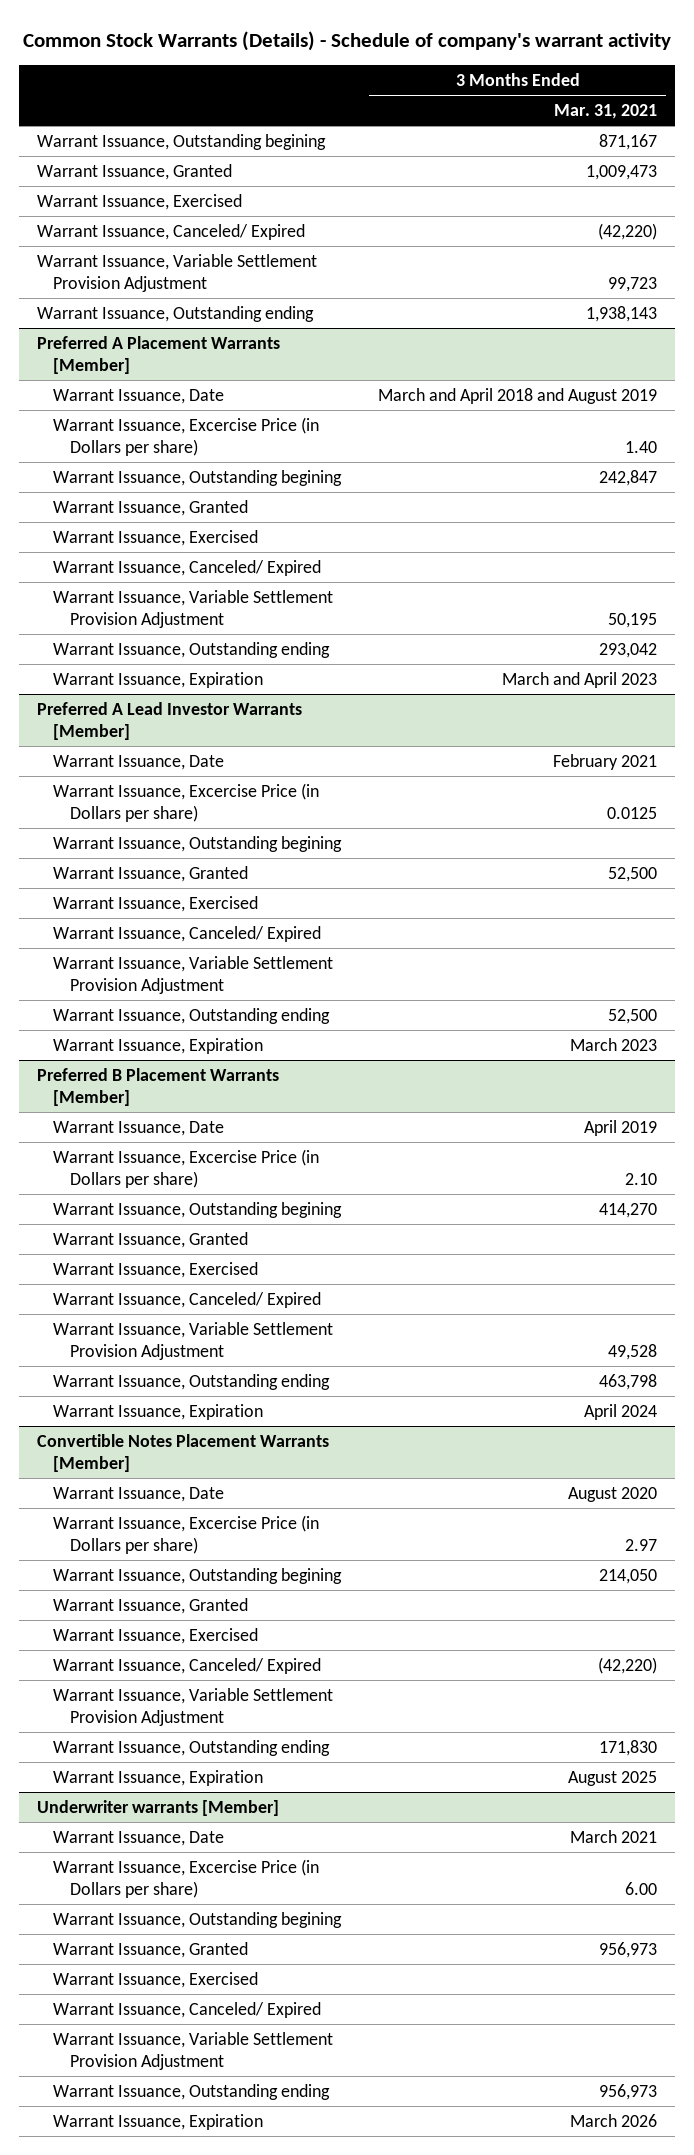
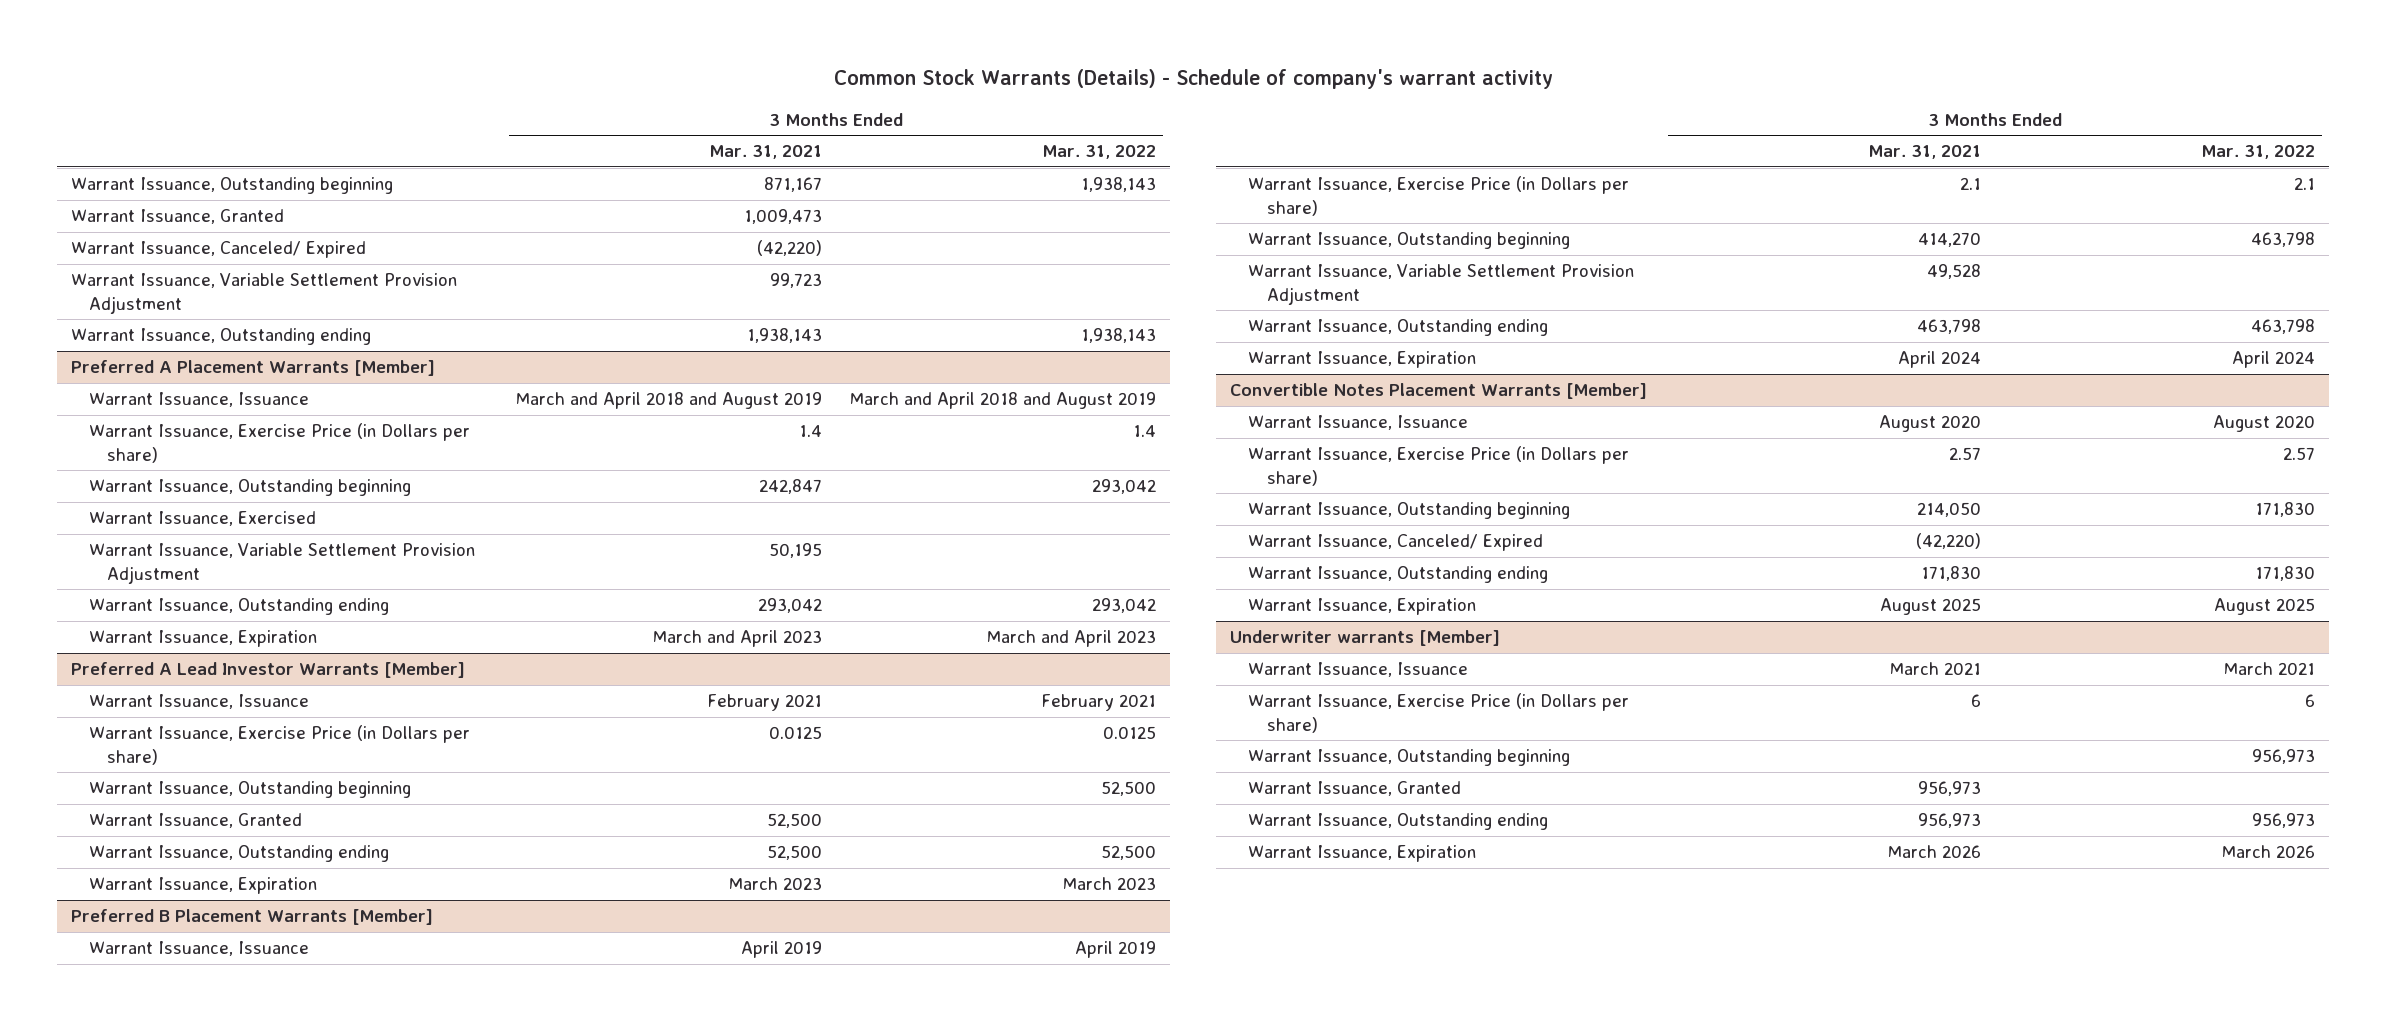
none -> [1041,145,1156,160] Mar. 31, 2022
[37,133,327,150] Warrant Issuance, Outstanding begining -> [70,177,393,195] Warrant Issuance, Outstanding beginning
[37,193,243,210] Warrant Issuance, Exercised -> none
[53,499,249,516] Warrant Issuance, Granted -> none
[53,388,225,404] Warrant Issuance, Date -> [89,392,310,408] Warrant Issuance, Issuance
[53,416,320,456] Warrant Issuance, Excercise Price (in Dollars per share) -> [89,423,471,463] Warrant Issuance, Exercise Price (in Dollars per share)
[625,440,658,453] 1.40 -> [798,425,822,438] 1.4
[53,469,343,486] Warrant Issuance, Outstanding begining -> [89,479,412,497] Warrant Issuance, Outstanding beginning
[53,559,322,576] Warrant Issuance, Canceled/ Expired -> none
[53,754,225,770] Warrant Issuance, Date -> [89,694,310,710] Warrant Issuance, Issuance
[53,782,320,822] Warrant Issuance, Excercise Price (in Dollars per share) -> [89,725,471,765] Warrant Issuance, Exercise Price (in Dollars per share)
[53,835,343,852] Warrant Issuance, Outstanding begining -> [89,781,412,799] Warrant Issuance, Outstanding beginning
[53,895,259,912] Warrant Issuance, Exercised -> none
[53,925,322,942] Warrant Issuance, Canceled/ Expired -> none
[53,955,334,994] Warrant Issuance, Variable Settlement Provision Adjustment -> none
[53,1231,249,1248] Warrant Issuance, Granted -> none
[53,1261,259,1278] Warrant Issuance, Exercised -> none
[53,1291,322,1308] Warrant Issuance, Canceled/ Expired -> none
[53,1120,225,1136] Warrant Issuance, Date -> [89,941,310,957] Warrant Issuance, Issuance
[53,1148,320,1188] Warrant Issuance, Excercise Price (in Dollars per share) -> [1248,176,1630,216] Warrant Issuance, Exercise Price (in Dollars per share)
[625,1172,658,1185] 2.10 -> [1959,177,1981,191] 2.1
[53,1201,343,1218] Warrant Issuance, Outstanding begining -> [1248,232,1571,250] Warrant Issuance, Outstanding beginning
[53,1597,249,1614] Warrant Issuance, Granted -> none
[53,1627,259,1644] Warrant Issuance, Exercised -> none
[53,1486,225,1502] Warrant Issuance, Date -> [1248,415,1469,431] Warrant Issuance, Issuance
[53,1514,320,1554] Warrant Issuance, Excercise Price (in Dollars per share) -> [1248,446,1630,486] Warrant Issuance, Exercise Price (in Dollars per share)
[625,1538,658,1551] 2.97 -> [1948,447,1981,461] 2.57
[53,1567,343,1584] Warrant Issuance, Outstanding begining -> [1248,502,1571,520] Warrant Issuance, Outstanding beginning
[53,1687,334,1726] Warrant Issuance, Variable Settlement Provision Adjustment -> none
[53,1830,225,1846] Warrant Issuance, Date -> [1248,662,1469,678] Warrant Issuance, Issuance
[53,1858,320,1898] Warrant Issuance, Excercise Price (in Dollars per share) -> [1248,693,1630,733] Warrant Issuance, Exercise Price (in Dollars per share)
[625,1881,658,1895] 6.00 -> [1970,694,1981,708] 6
[53,1911,343,1928] Warrant Issuance, Outstanding begining -> [1248,749,1571,767] Warrant Issuance, Outstanding beginning
[53,1971,259,1988] Warrant Issuance, Exercised -> none
[53,2001,322,2018] Warrant Issuance, Canceled/ Expired -> none
[53,2031,334,2070] Warrant Issuance, Variable Settlement Provision Adjustment -> none

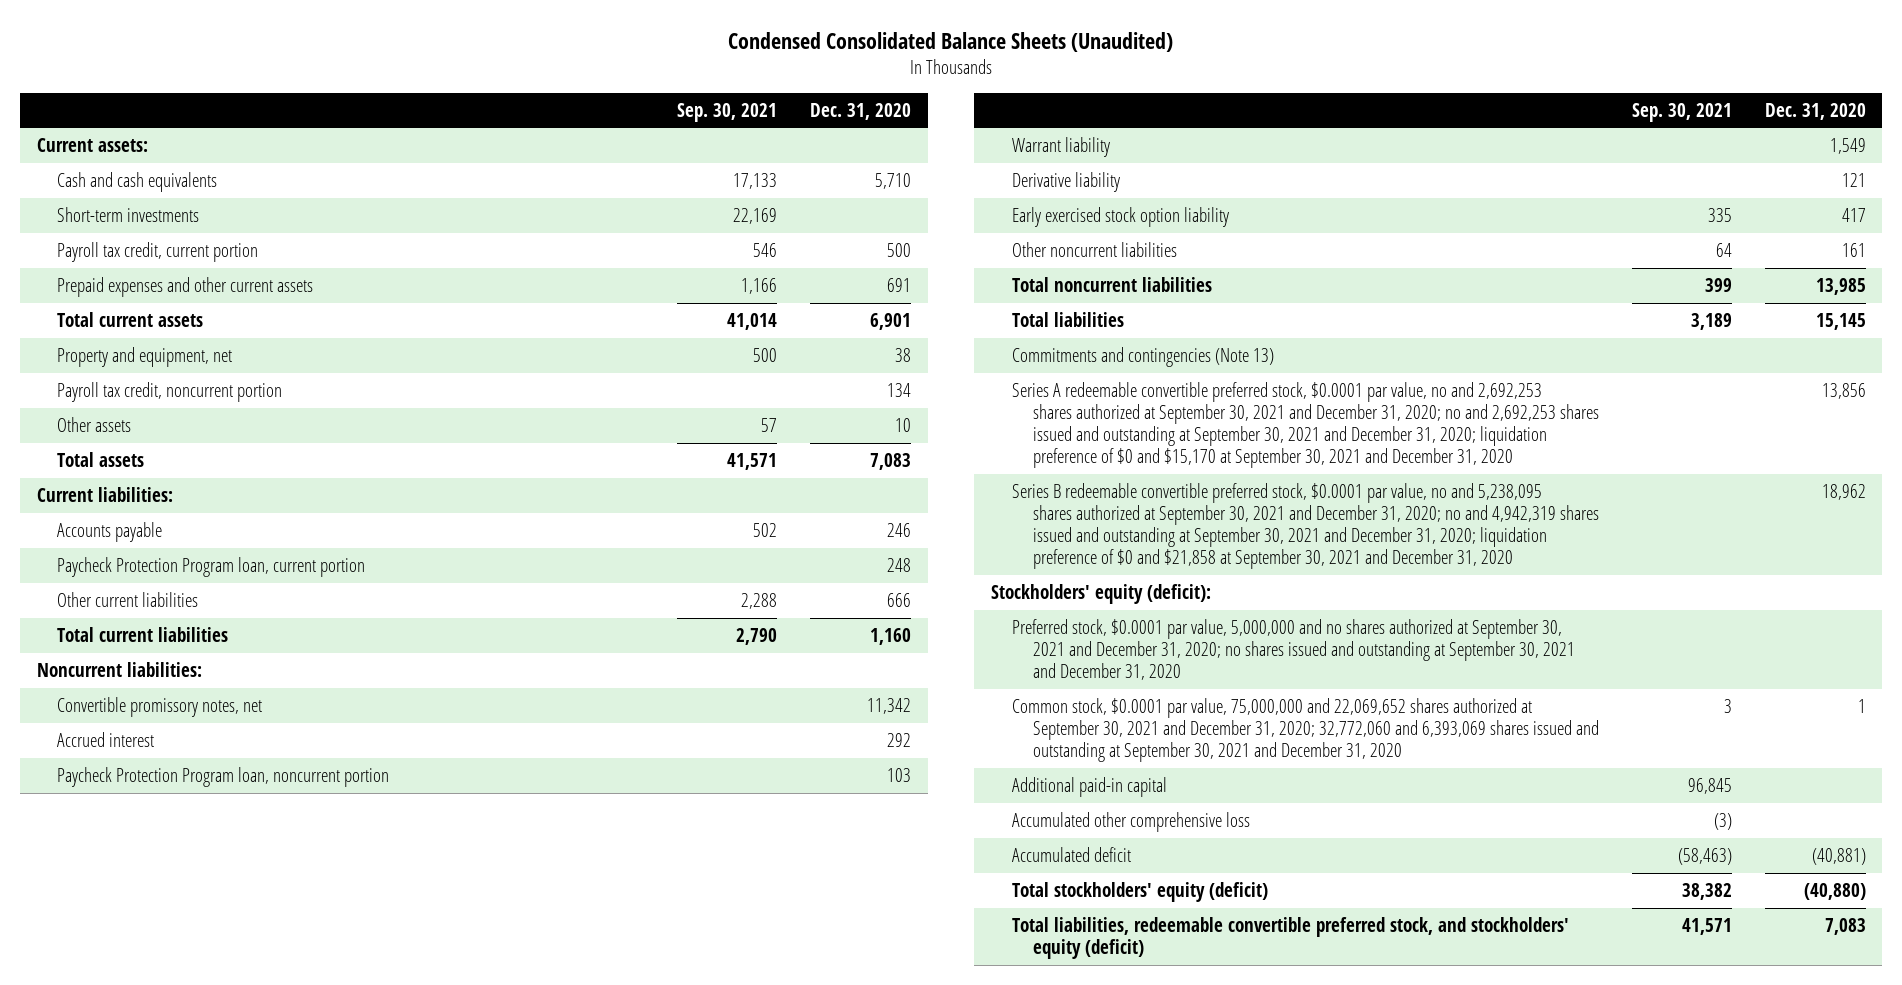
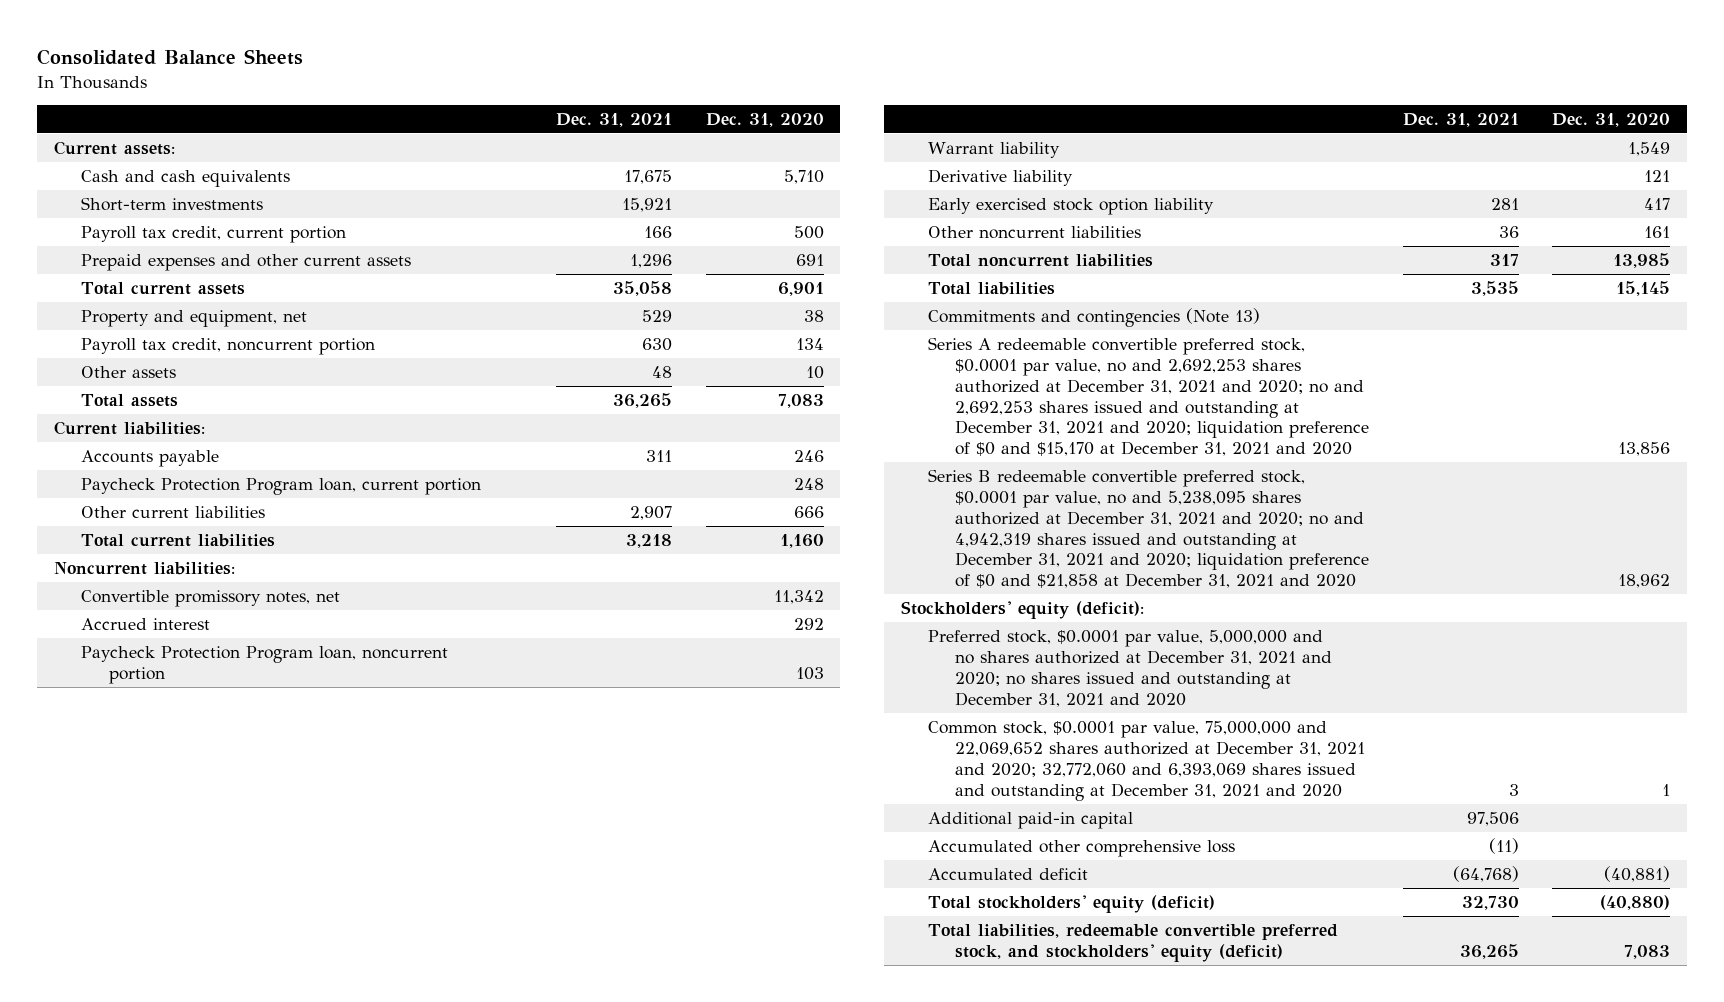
[728,31,1174,52] Condensed Consolidated Balance Sheets (Unaudited) -> [37,49,304,66] Consolidated Balance Sheets
[677,102,778,122] Sep. 30, 2021 -> none
none -> [556,112,673,127] Dec. 31, 2021
[1011,382,1599,468] Series A redeemable convertible preferred stock, $0.0001 par value, no and 2,692,253 shares authorized at September 30, 2021 and December 31, 2020; no and 2,692,253 shares issued and outstanding at September 30, 2021 and December 31, 2020; liquidation preference of $0 and $15,170 at September 30, 2021 and December 31, 2020 -> [927,336,1370,457] Series A redeemable convertible preferred stock, $0.0001 par value, no and 2,692,253 shares authorized at December 31, 2021 and 2020; no and 2,692,253 shares issued and outstanding at December 31, 2021 and 2020; liquidation preference of $0 and $15,170 at December 31, 2021 and 2020
[1011,483,1599,569] Series B redeemable convertible preferred stock, $0.0001 par value, no and 5,238,095 shares authorized at September 30, 2021 and December 31, 2020; no and 4,942,319 shares issued and outstanding at September 30, 2021 and December 31, 2020; liquidation preference of $0 and $21,858 at September 30, 2021 and December 31, 2020 -> [927,468,1370,589] Series B redeemable convertible preferred stock, $0.0001 par value, no and 5,238,095 shares authorized at December 31, 2021 and 2020; no and 4,942,319 shares issued and outstanding at December 31, 2021 and 2020; liquidation preference of $0 and $21,858 at December 31, 2021 and 2020
[1011,619,1575,680] Preferred stock, $0.0001 par value, 5,000,000 and no shares authorized at September 30, 2021 and December 31, 2020; no shares issued and outstanding at September 30, 2021 and December 31, 2020 -> [927,629,1333,707] Preferred stock, $0.0001 par value, 5,000,000 and no shares authorized at December 31, 2021 and 2020; no shares issued and outstanding at December 31, 2021 and 2020
[1011,698,1599,762] Common stock, $0.0001 par value, 75,000,000 and 22,069,652 shares authorized at September 30, 2021 and December 31, 2020; 32,772,060 and 6,393,069 shares issued and outstanding at September 30, 2021 and December 31, 2020 -> [927,720,1366,801] Common stock, $0.0001 par value, 75,000,000 and 22,069,652 shares authorized at December 31, 2021 and 2020; 32,772,060 and 6,393,069 shares issued and outstanding at December 31, 2021 and 2020

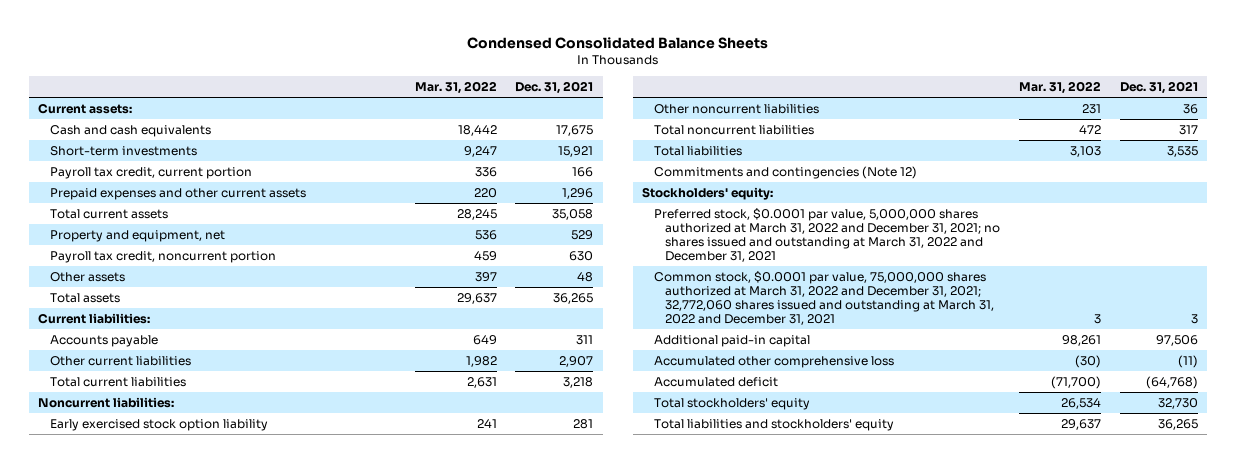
[37,49,304,66] Consolidated Balance Sheets -> [466,36,768,49] Condensed Consolidated Balance Sheets
[705,112,824,127] Dec. 31, 2020 -> none
none -> [414,81,497,95] Mar. 31, 2022
[81,477,482,495] Paycheck Protection Program loan, current portion -> none
[81,589,341,607] Convertible promissory notes, net -> none
[81,617,211,630] Accrued interest -> none
[81,645,449,684] Paycheck Protection Program loan, noncurrent portion -> none
[927,141,1060,158] Warrant liability -> none
[927,168,1073,186] Derivative liability -> none
[927,336,1370,457] Series A redeemable convertible preferred stock, $0.0001 par value, no and 2,692,253 shares authorized at December 31, 2021 and 2020; no and 2,692,253 shares issued and outstanding at December 31, 2021 and 2020; liquidation preference of $0 and $15,170 at December 31, 2021 and 2020 -> none
[927,468,1370,589] Series B redeemable convertible preferred stock, $0.0001 par value, no and 5,238,095 shares authorized at December 31, 2021 and 2020; no and 4,942,319 shares issued and outstanding at December 31, 2021 and 2020; liquidation preference of $0 and $21,858 at December 31, 2021 and 2020 -> none
[927,307,1260,327] Commitments and contingencies (Note 13) -> [653,165,917,179] Commitments and contingencies (Note 12)
[900,600,1144,619] Stockholders' equity (deficit): -> [642,186,774,200] Stockholders' equity:
[927,629,1333,707] Preferred stock, $0.0001 par value, 5,000,000 and no shares authorized at December 31, 2021 and 2020; no shares issued and outstanding at December 31, 2021 and 2020 -> [653,207,1001,263] Preferred stock, $0.0001 par value, 5,000,000 shares authorized at March 31, 2022 and December 31, 2021; no shares issued and outstanding at March 31, 2022 and December 31, 2021
[927,720,1366,801] Common stock, $0.0001 par value, 75,000,000 and 22,069,652 shares authorized at December 31, 2021 and 2020; 32,772,060 and 6,393,069 shares issued and outstanding at December 31, 2021 and 2020 -> [653,270,995,326] Common stock, $0.0001 par value, 75,000,000 shares authorized at March 31, 2022 and December 31, 2021; 32,772,060 shares issued and outstanding at March 31, 2022 and December 31, 2021
[927,894,1215,913] Total stockholders' equity (deficit) -> [653,397,810,410] Total stockholders' equity
[927,923,1338,962] Total liabilities, redeemable convertible preferred stock, and stockholders' equity (deficit) -> [653,418,894,431] Total liabilities and stockholders' equity

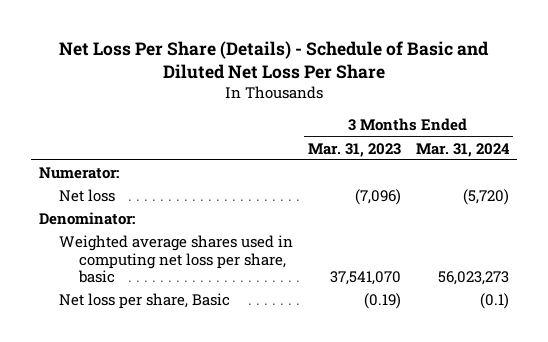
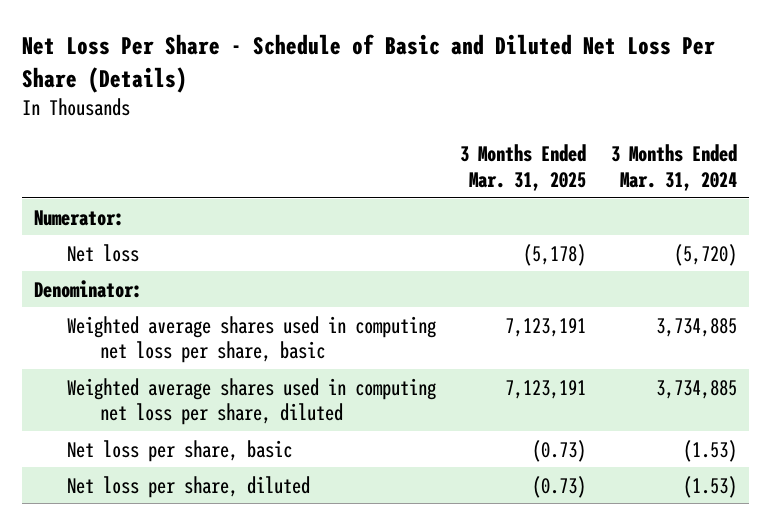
[58,40,489,79] Net Loss Per Share (Details) - Schedule of Basic and Diluted Net Loss Per Share -> [21,34,715,93] Net Loss Per Share - Schedule of Basic and Diluted Net Loss Per Share (Details)
[307,142,401,157] Mar. 31, 2023 -> none
none -> [460,144,587,191] 3 Months Ended Mar. 31, 2025
[438,271,510,286] 56,023,273 -> [655,317,737,337] 3,734,885
none -> [66,377,436,426] Weighted average shares used in computing net loss per share, diluted
[58,293,230,310] Net loss per share, Basic -> [66,439,292,462] Net loss per share, basic
[480,293,510,310] (0.1) -> [682,439,737,462] (1.53)
none -> [66,475,310,498] Net loss per share, diluted

